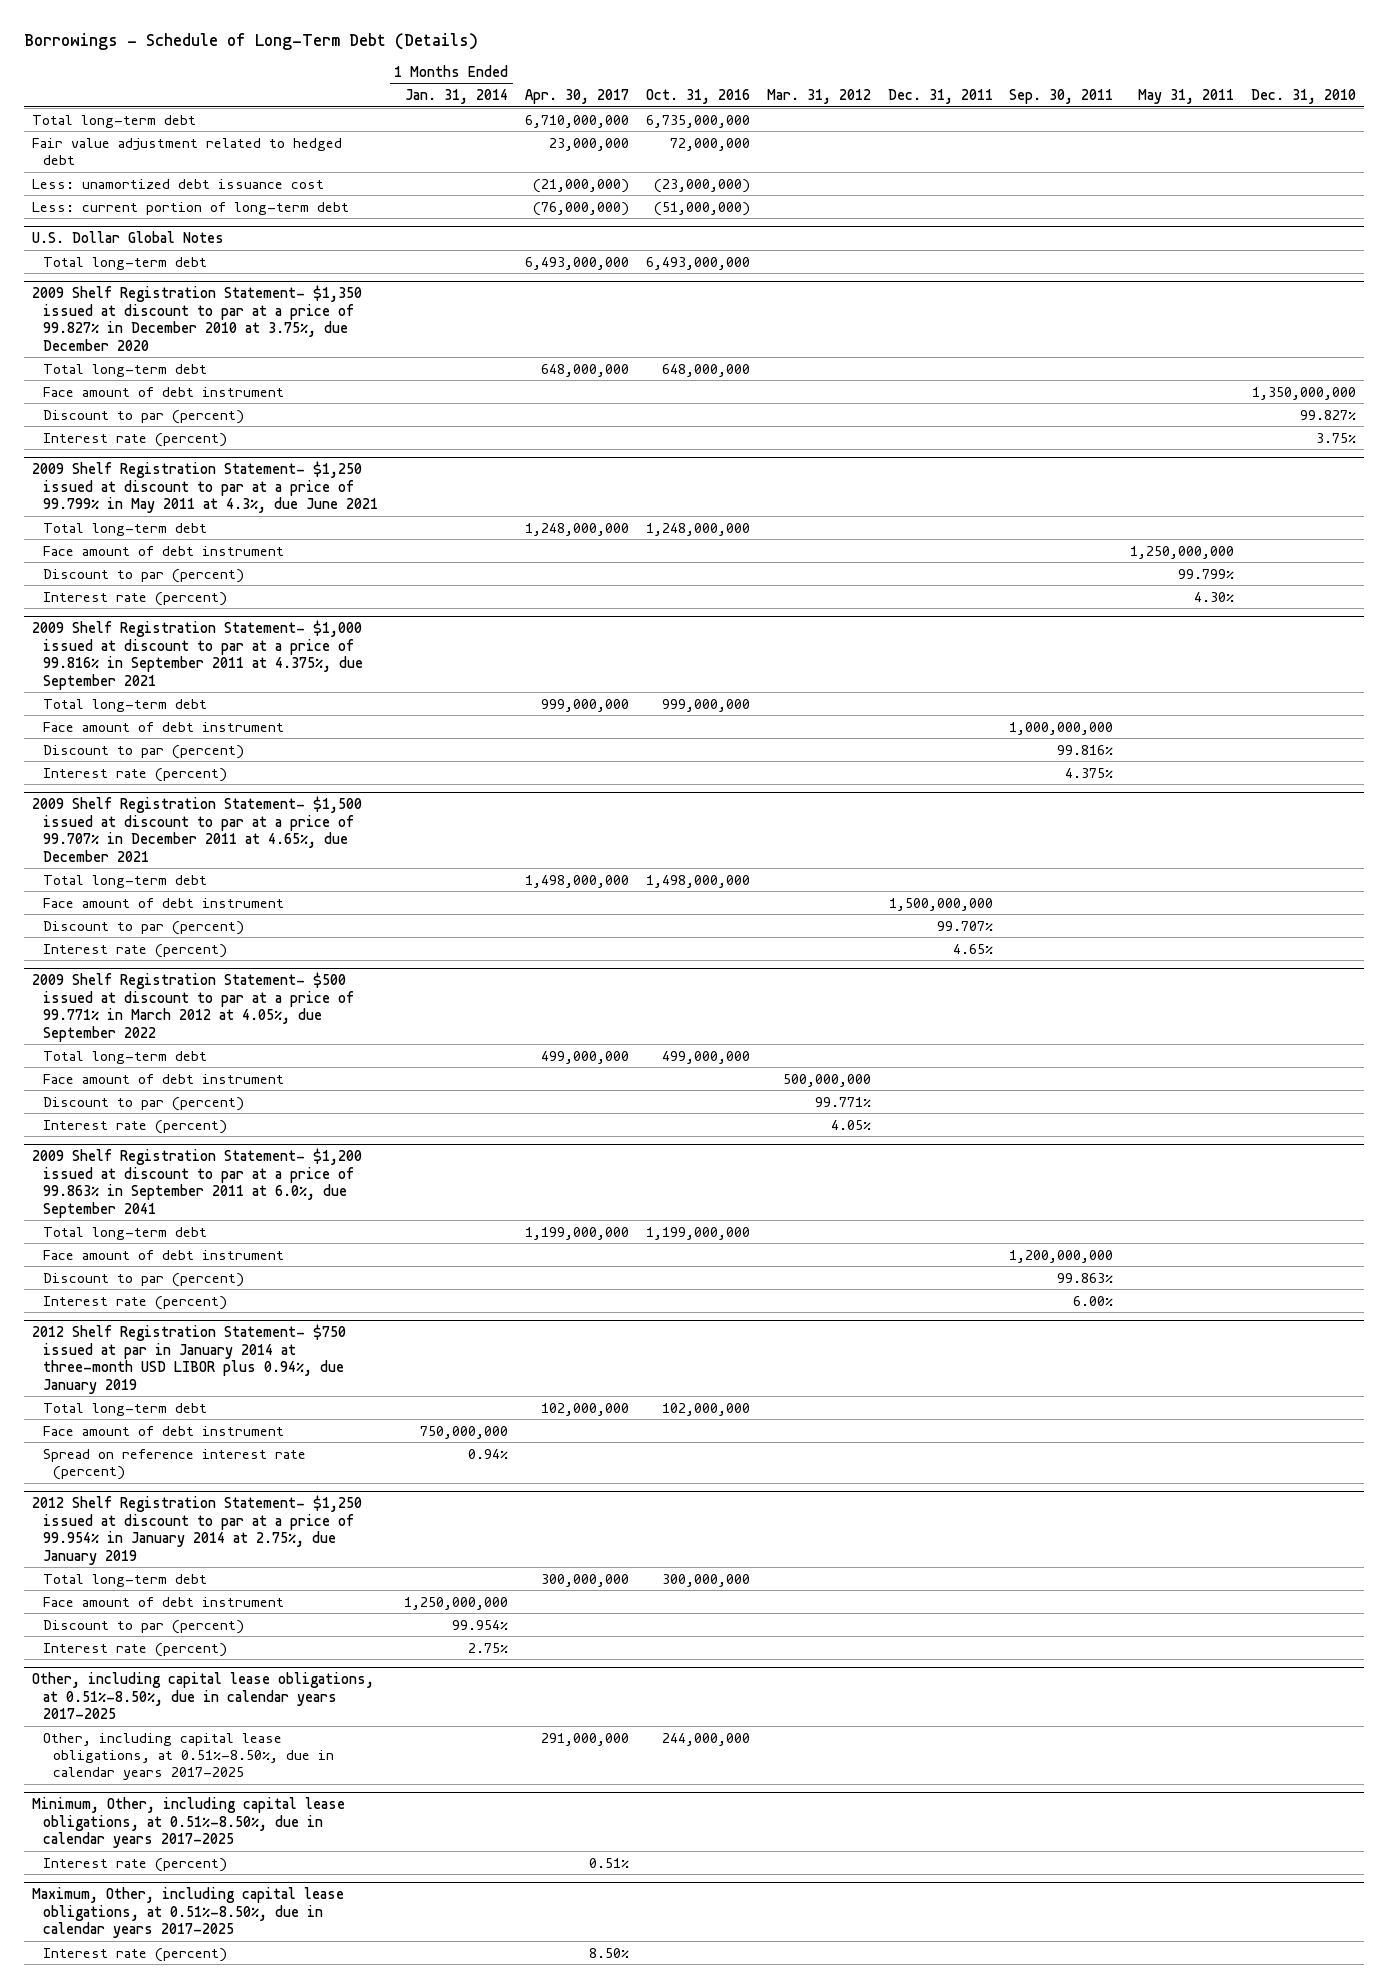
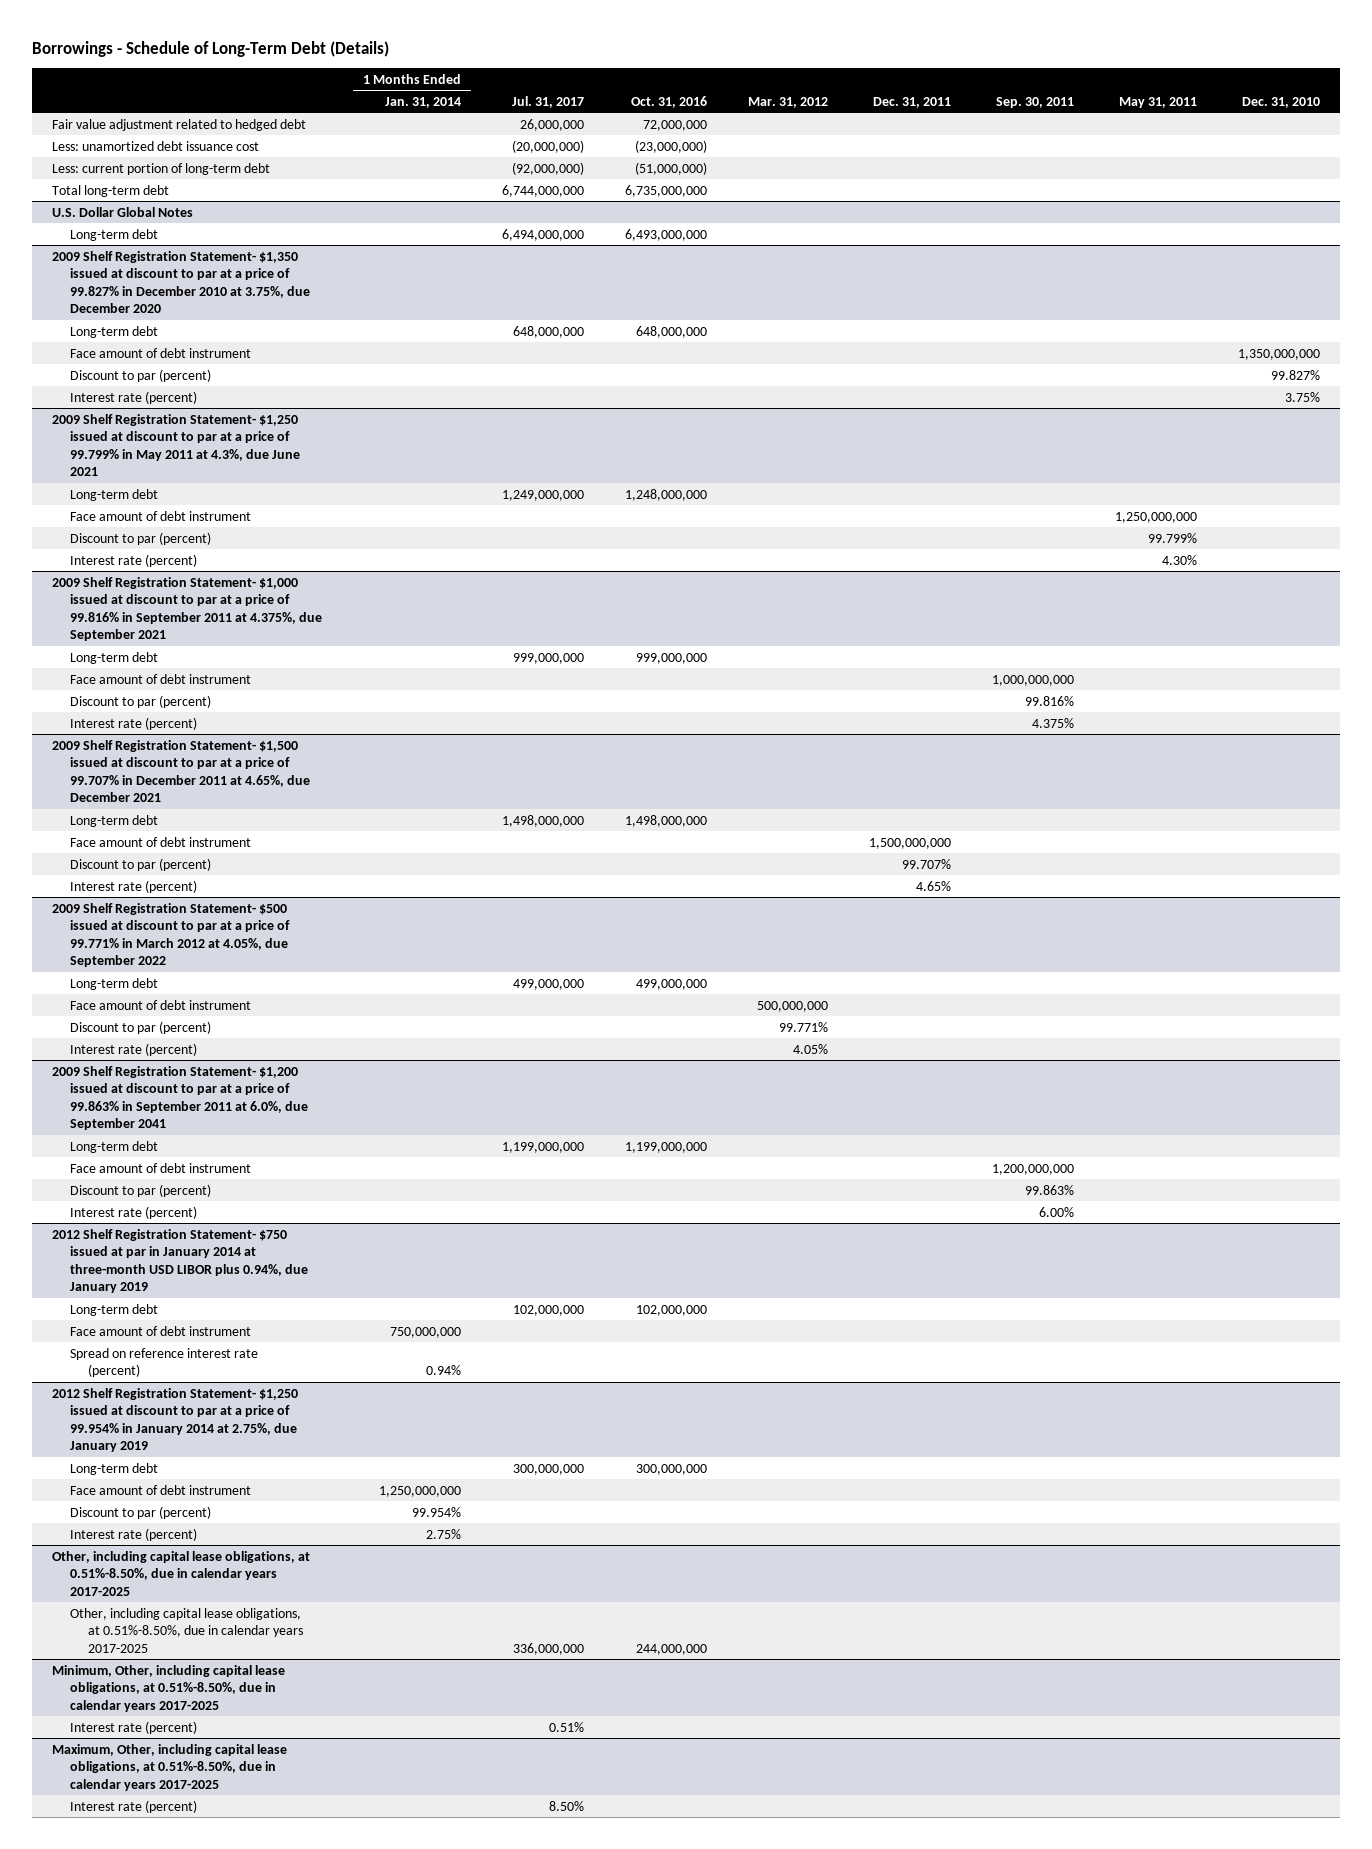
[525,89,630,105] Apr. 30, 2017 -> none
none -> [511,95,584,108] Jul. 31, 2017
[32,114,197,128] Total long-term debt -> [52,184,170,197] Total long-term debt
[42,256,207,270] Total long-term debt -> [69,228,158,241] Long-term debt
[42,363,207,377] Total long-term debt -> [69,325,158,338] Long-term debt
[42,522,207,536] Total long-term debt -> [69,488,158,501] Long-term debt
[42,698,207,712] Total long-term debt -> [69,651,158,664] Long-term debt
[42,874,207,888] Total long-term debt -> [69,814,158,827] Long-term debt
[42,1050,207,1064] Total long-term debt -> [69,977,158,990] Long-term debt
[42,1226,207,1240] Total long-term debt -> [69,1140,158,1153] Long-term debt
[42,1402,207,1416] Total long-term debt -> [69,1303,158,1316] Long-term debt
[42,1573,207,1587] Total long-term debt -> [69,1462,158,1475] Long-term debt

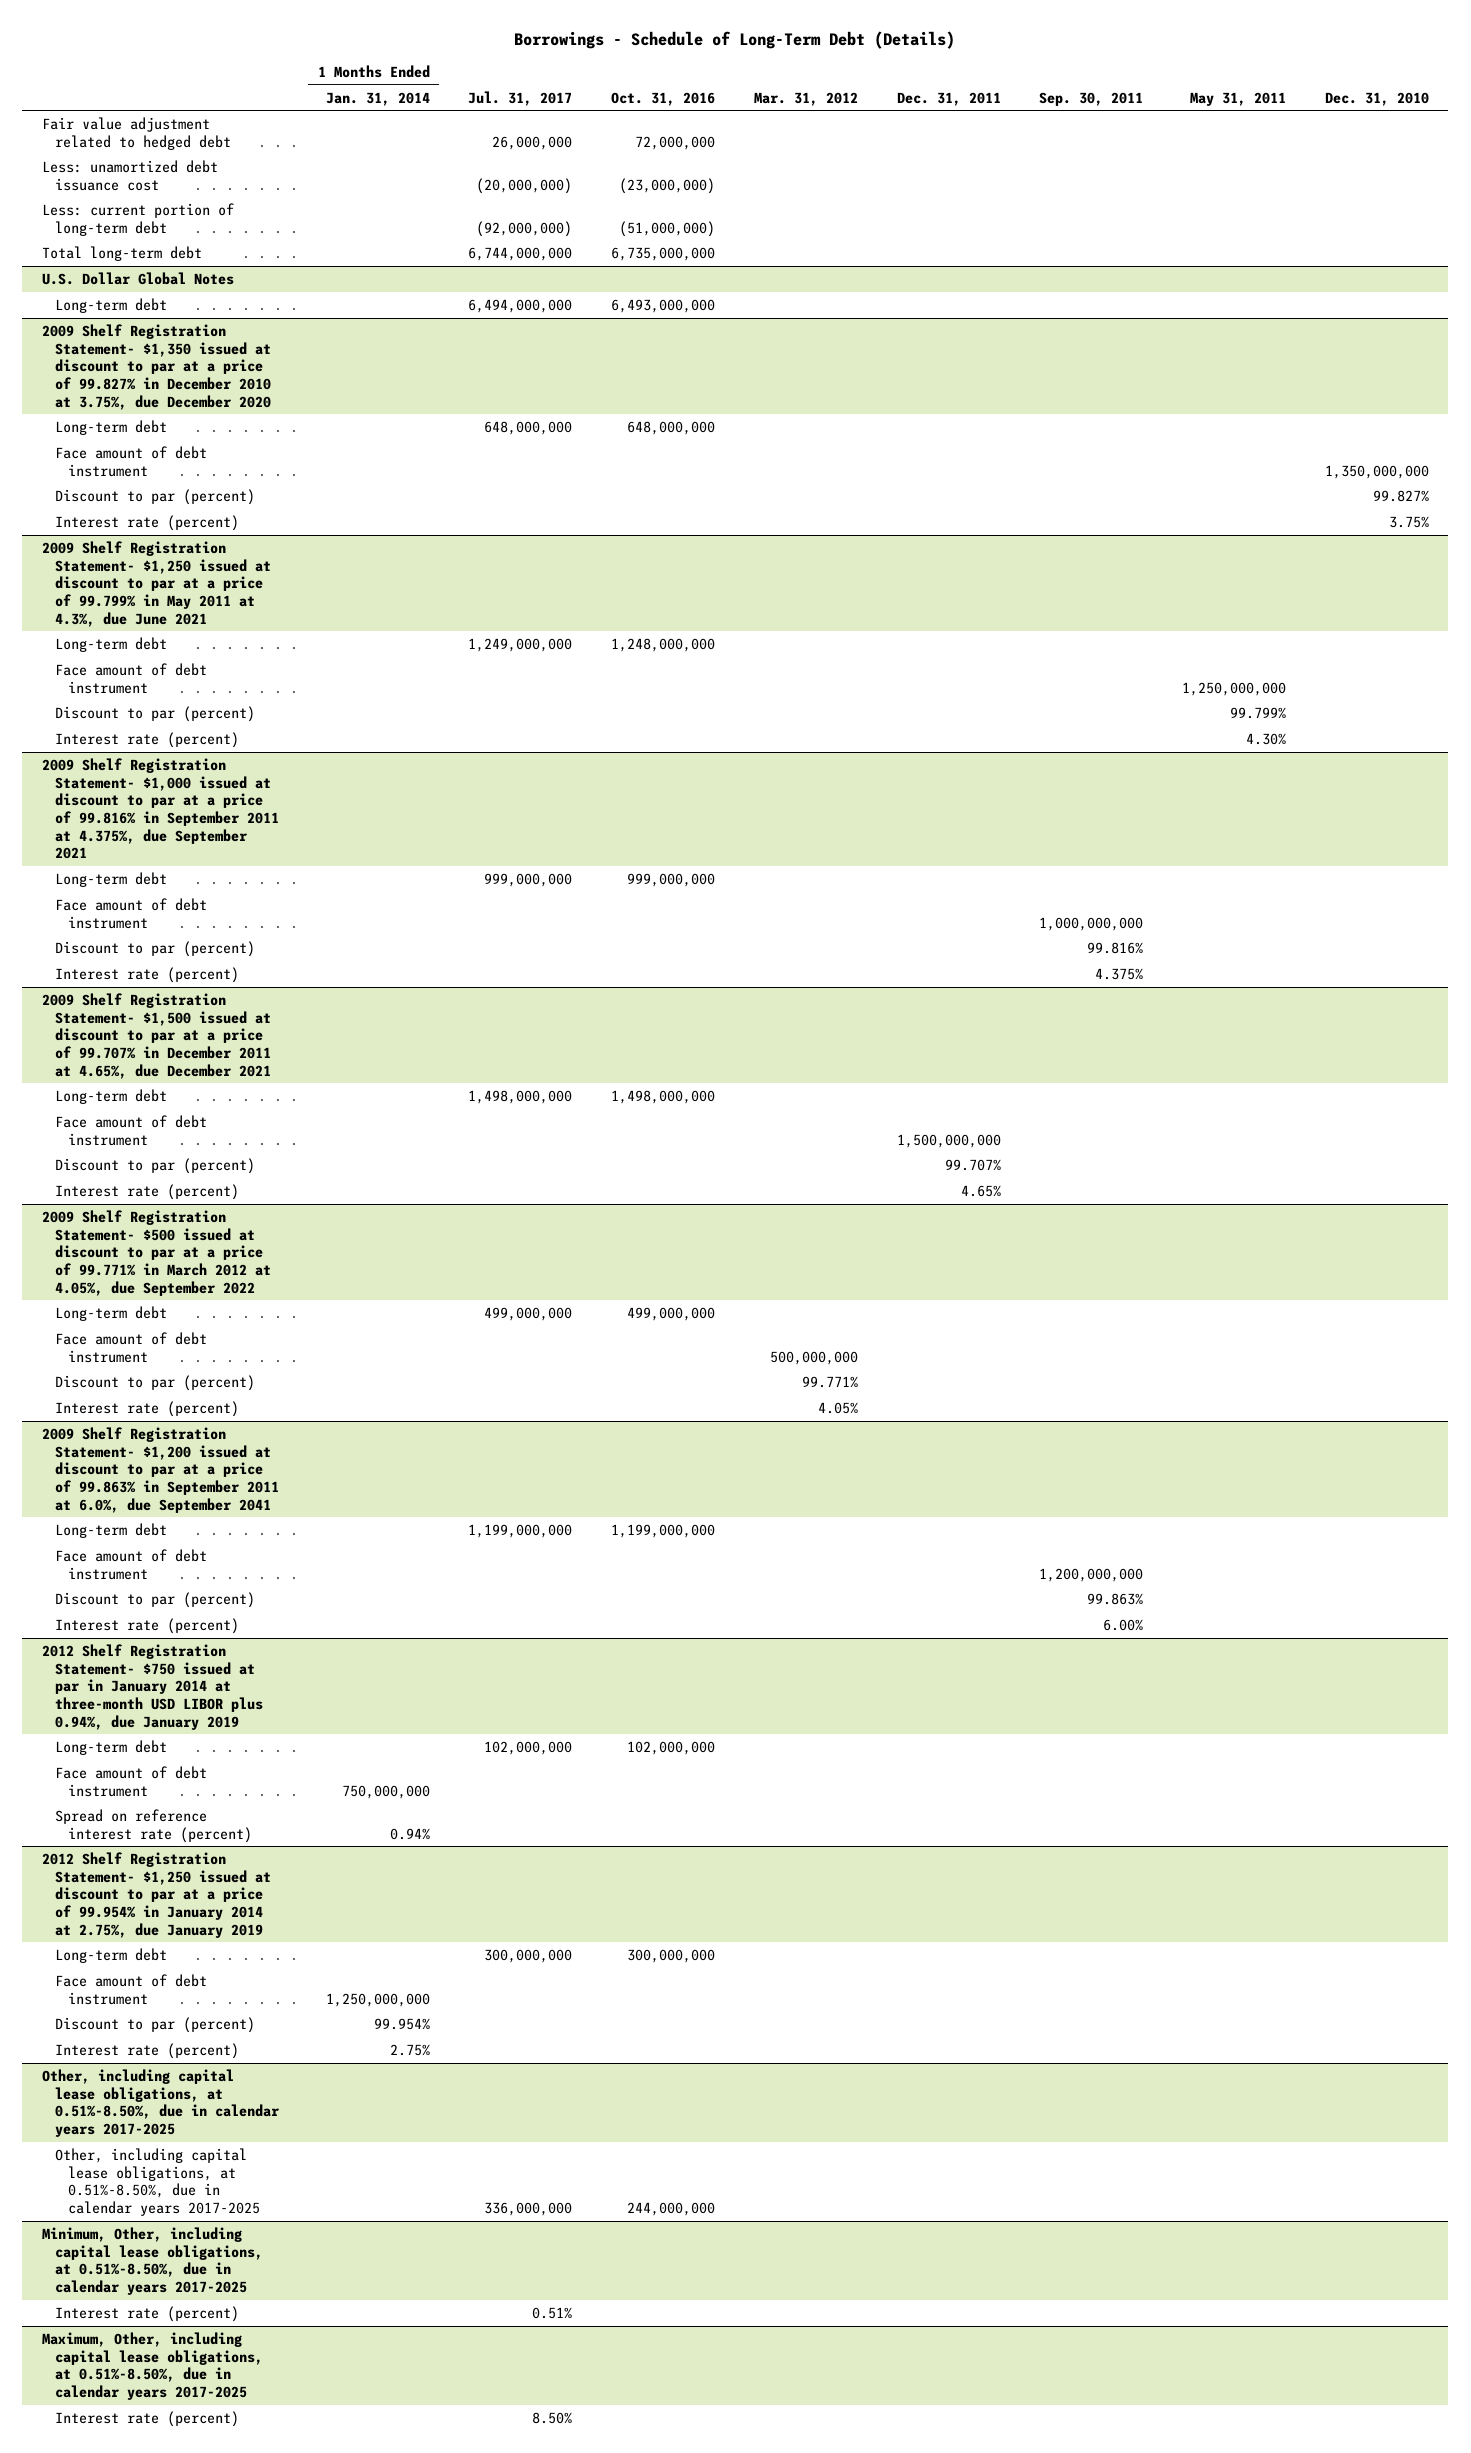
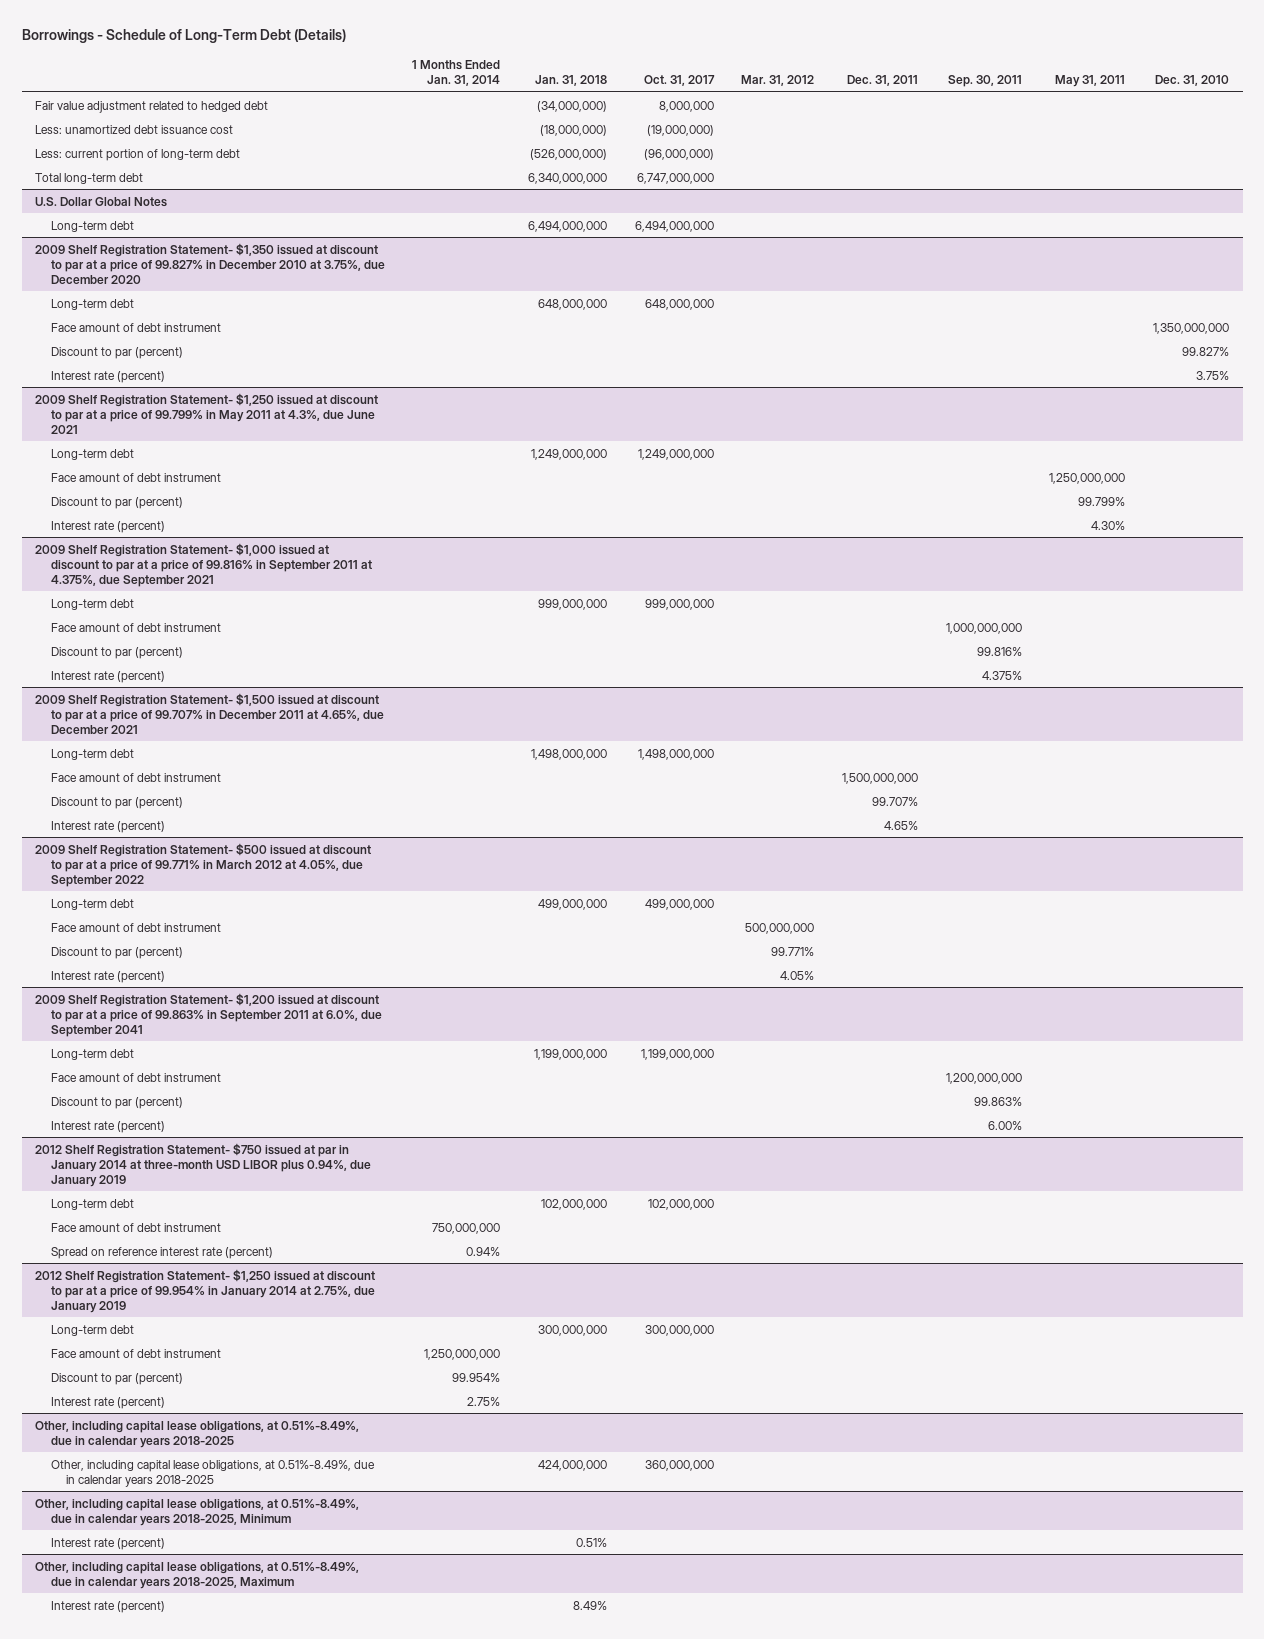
[468,90,573,106] Jul. 31, 2017 -> none
[611,91,716,106] Oct. 31, 2016 -> none
none -> [535,74,608,86] Jan. 31, 2018
none -> [643,74,715,86] Oct. 31, 2017
[41,2068,280,2137] Other, including capital lease obligations, at 0.51%-8.50%, due in calendar years 2017-2025 -> [35,1420,360,1448] Other, including capital lease obligations, at 0.51%-8.49%, due in calendar years 2018-2025
[54,2147,261,2216] Other, including capital lease obligations, at 0.51%-8.50%, due in calendar years 2017-2025 -> [50,1459,375,1487] Other, including capital lease obligations, at 0.51%-8.49%, due in calendar years 2018-2025
[41,2226,263,2295] Minimum, Other, including capital lease obligations, at 0.51%-8.50%, due in calendar years 2017-2025 -> [35,1498,360,1526] Other, including capital lease obligations, at 0.51%-8.49%, due in calendar years 2018-2025, Minimum
[41,2331,263,2400] Maximum, Other, including capital lease obligations, at 0.51%-8.50%, due in calendar years 2017-2025 -> [35,1561,360,1589] Other, including capital lease obligations, at 0.51%-8.49%, due in calendar years 2018-2025, Maximum

